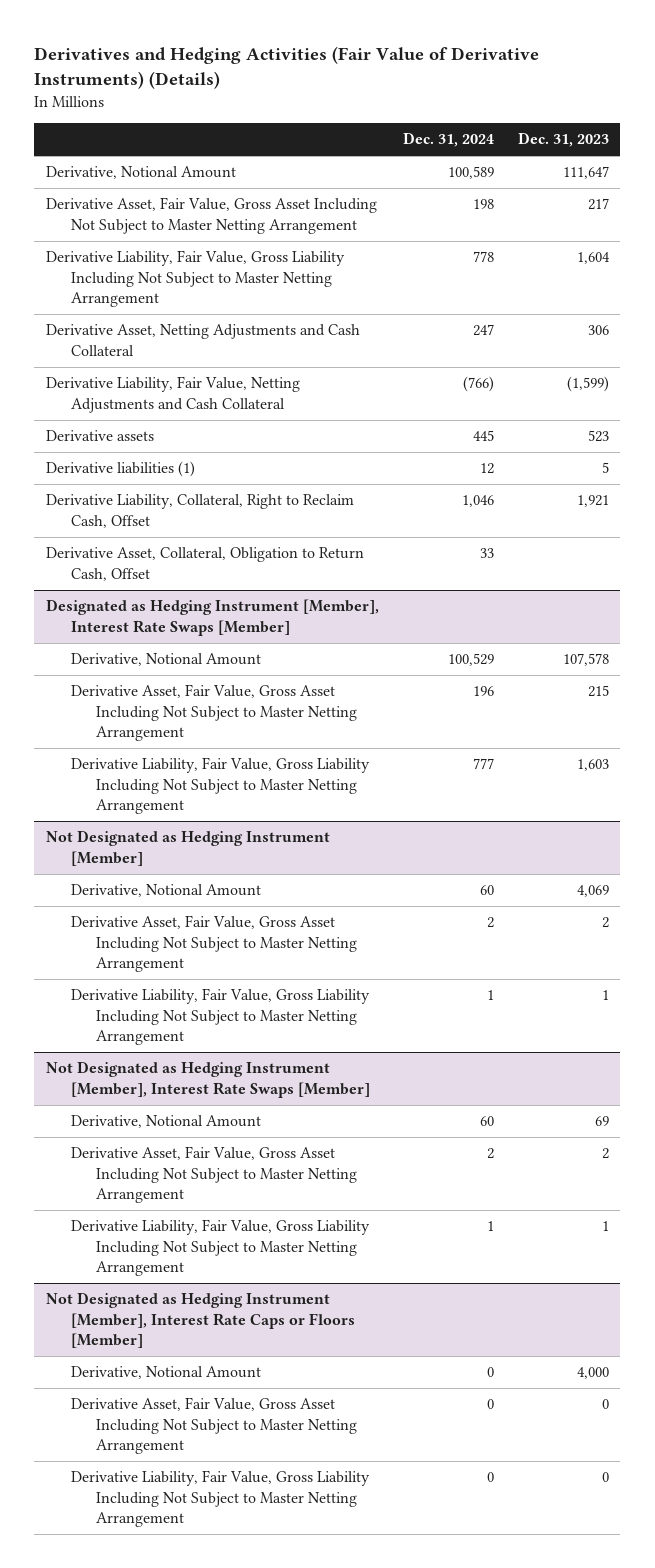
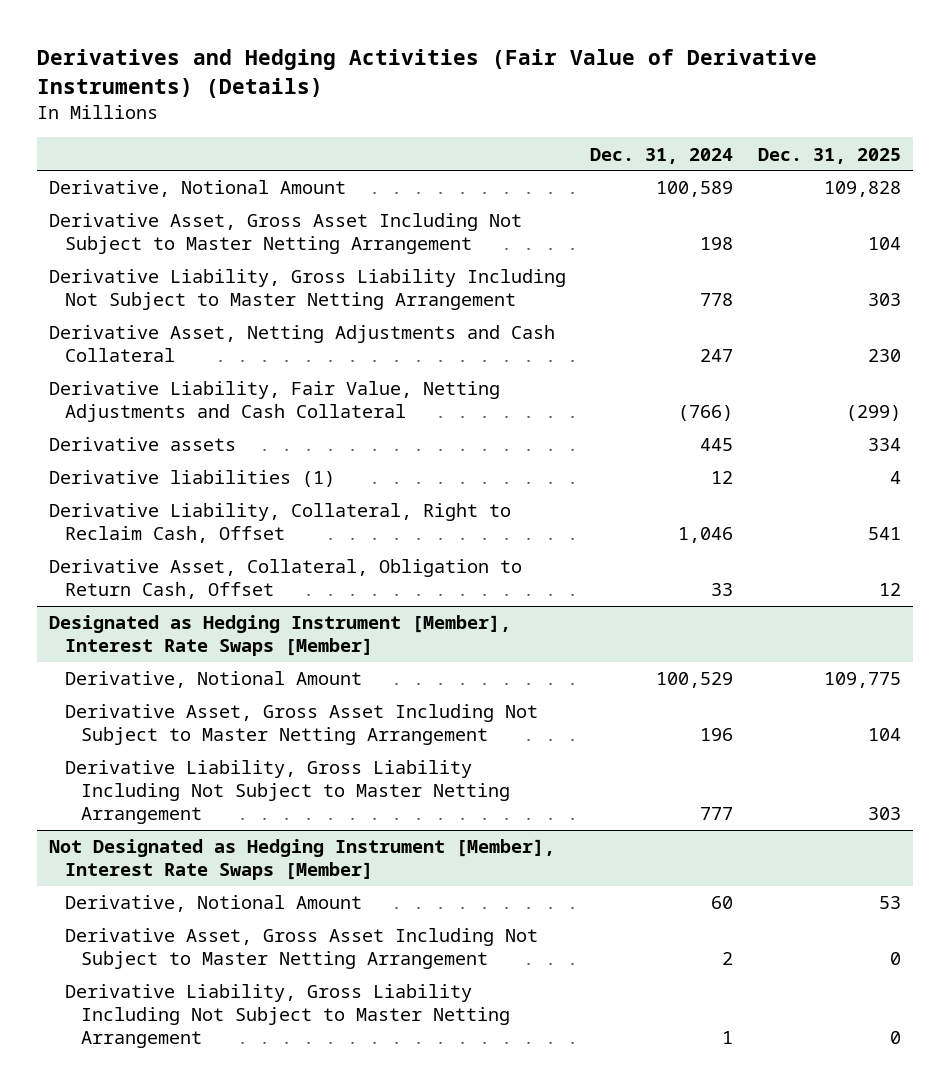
[517,132,609,148] Dec. 31, 2023 -> none
none -> [757,147,901,164] Dec. 31, 2025
[46,197,378,234] Derivative Asset, Fair Value, Gross Asset Including Not Subject to Master Netting Arrangement -> [49,213,523,255] Derivative Asset, Gross Asset Including Not Subject to Master Netting Arrangement
[46,250,346,308] Derivative Liability, Fair Value, Gross Liability Including Not Subject to Master Netting Arrangement -> [49,269,567,311] Derivative Liability, Gross Liability Including Not Subject to Master Netting Arrangement
[46,830,331,866] Not Designated as Hedging Instrument [Member] -> none
[71,884,262,898] Derivative, Notional Amount -> none
[71,915,358,973] Derivative Asset, Fair Value, Gross Asset Including Not Subject to Master Netting Arrangement -> none
[71,988,371,1046] Derivative Liability, Fair Value, Gross Liability Including Not Subject to Master Netting Arrangement -> none
[71,684,358,742] Derivative Asset, Fair Value, Gross Asset Including Not Subject to Master Netting Arrangement -> [65,704,539,746] Derivative Asset, Gross Asset Including Not Subject to Master Netting Arrangement
[71,757,371,815] Derivative Liability, Fair Value, Gross Liability Including Not Subject to Master Netting Arrangement -> [65,760,511,825] Derivative Liability, Gross Liability Including Not Subject to Master Netting Arrangement
[46,1292,356,1349] Not Designated as Hedging Instrument [Member], Interest Rate Caps or Floors [Member] -> none
[71,1366,262,1380] Derivative, Notional Amount -> none
[71,1397,358,1455] Derivative Asset, Fair Value, Gross Asset Including Not Subject to Master Netting Arrangement -> none
[71,1470,371,1528] Derivative Liability, Fair Value, Gross Liability Including Not Subject to Master Netting Arrangement -> none
[71,1146,358,1204] Derivative Asset, Fair Value, Gross Asset Including Not Subject to Master Netting Arrangement -> [65,928,539,970] Derivative Asset, Gross Asset Including Not Subject to Master Netting Arrangement
[71,1219,371,1277] Derivative Liability, Fair Value, Gross Liability Including Not Subject to Master Netting Arrangement -> [65,984,511,1049] Derivative Liability, Gross Liability Including Not Subject to Master Netting Arrangement

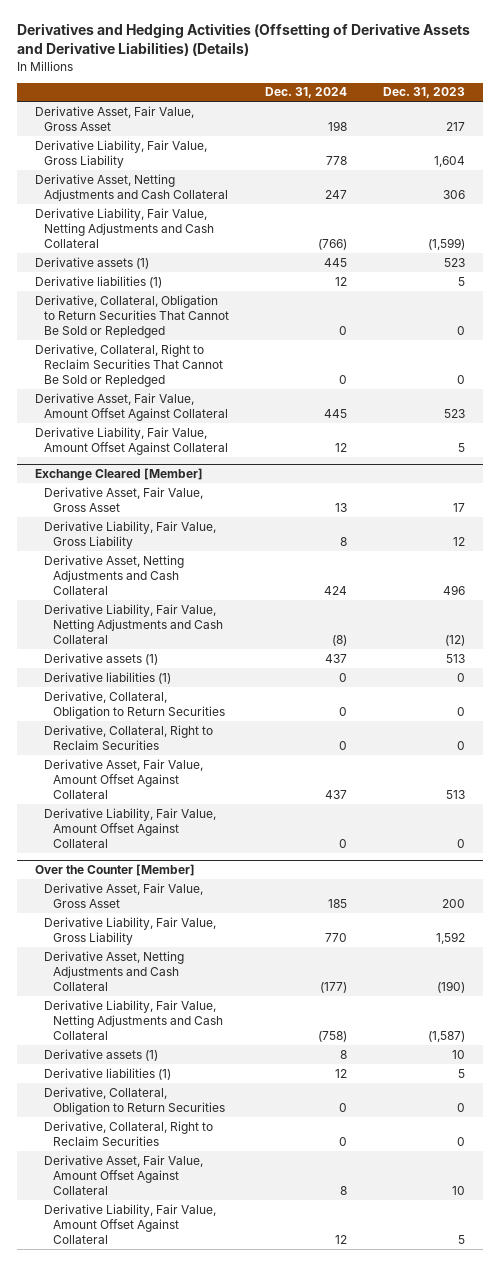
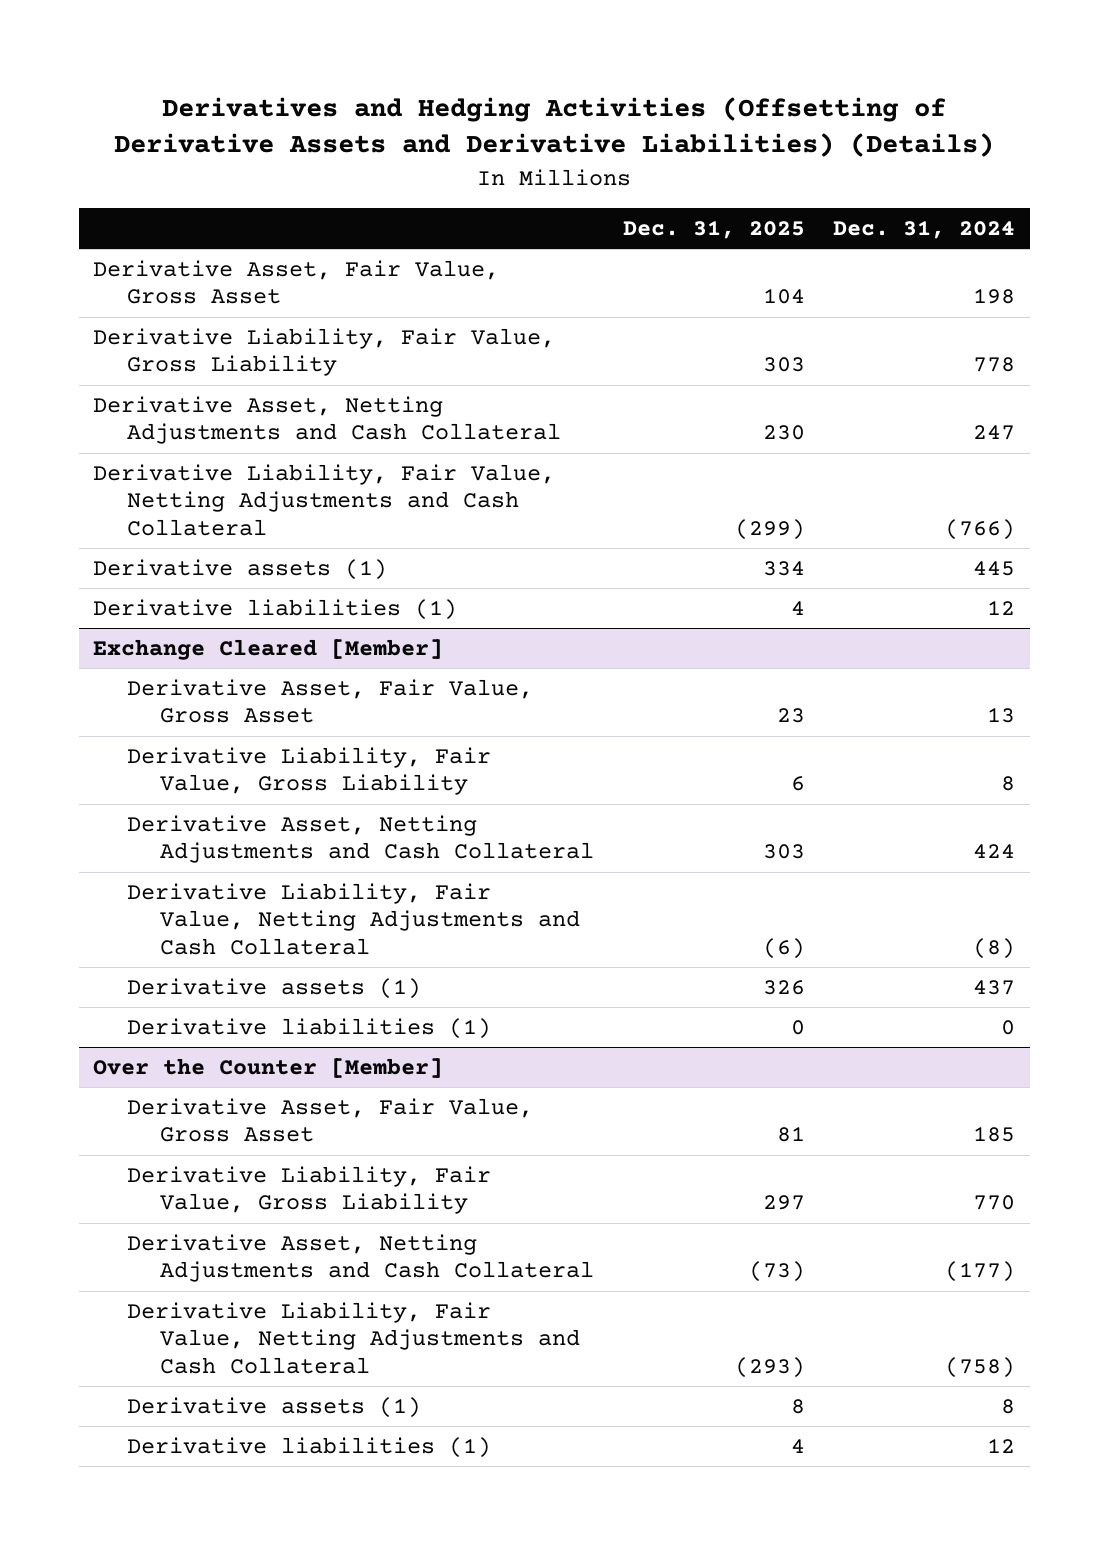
[382,87,465,99] Dec. 31, 2023 -> none
none -> [622,220,805,240] Dec. 31, 2025
[34,294,230,339] Derivative, Collateral, Obligation to Return Securities That Cannot Be Sold or Repledged -> none
[34,343,224,388] Derivative, Collateral, Right to Reclaim Securities That Cannot Be Sold or Repledged -> none
[34,392,229,421] Derivative Asset, Fair Value, Amount Offset Against Collateral -> none
[34,426,229,455] Derivative Liability, Fair Value, Amount Offset Against Collateral -> none
[44,690,226,719] Derivative, Collateral, Obligation to Return Securities -> none
[44,724,214,750] Derivative, Collateral, Right to Reclaim Securities -> none
[44,758,204,800] Derivative Asset, Fair Value, Amount Offset Against Collateral -> none
[44,807,217,849] Derivative Liability, Fair Value, Amount Offset Against Collateral -> none
[44,1086,226,1115] Derivative, Collateral, Obligation to Return Securities -> none
[44,1120,214,1146] Derivative, Collateral, Right to Reclaim Securities -> none
[44,1154,204,1196] Derivative Asset, Fair Value, Amount Offset Against Collateral -> none
[44,1203,217,1245] Derivative Liability, Fair Value, Amount Offset Against Collateral -> none

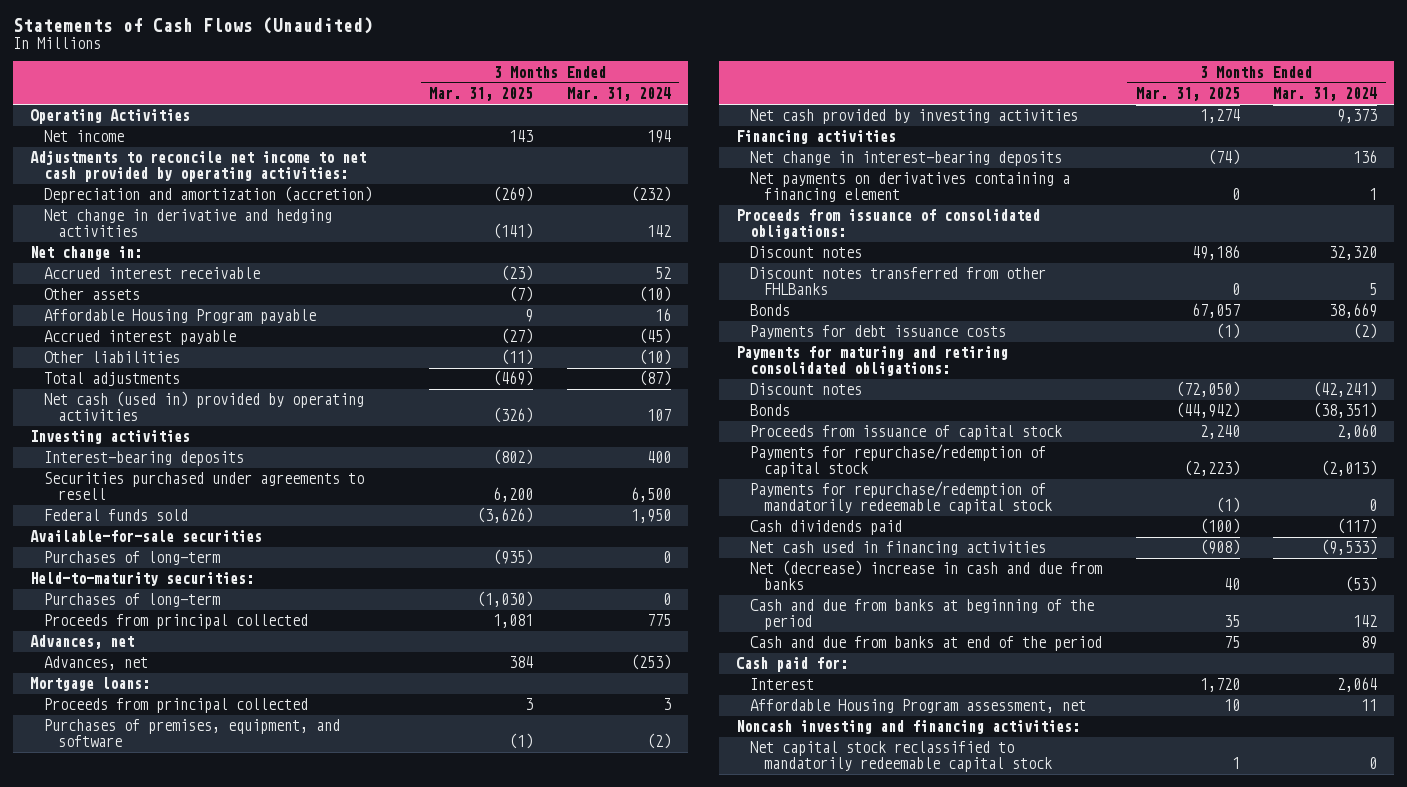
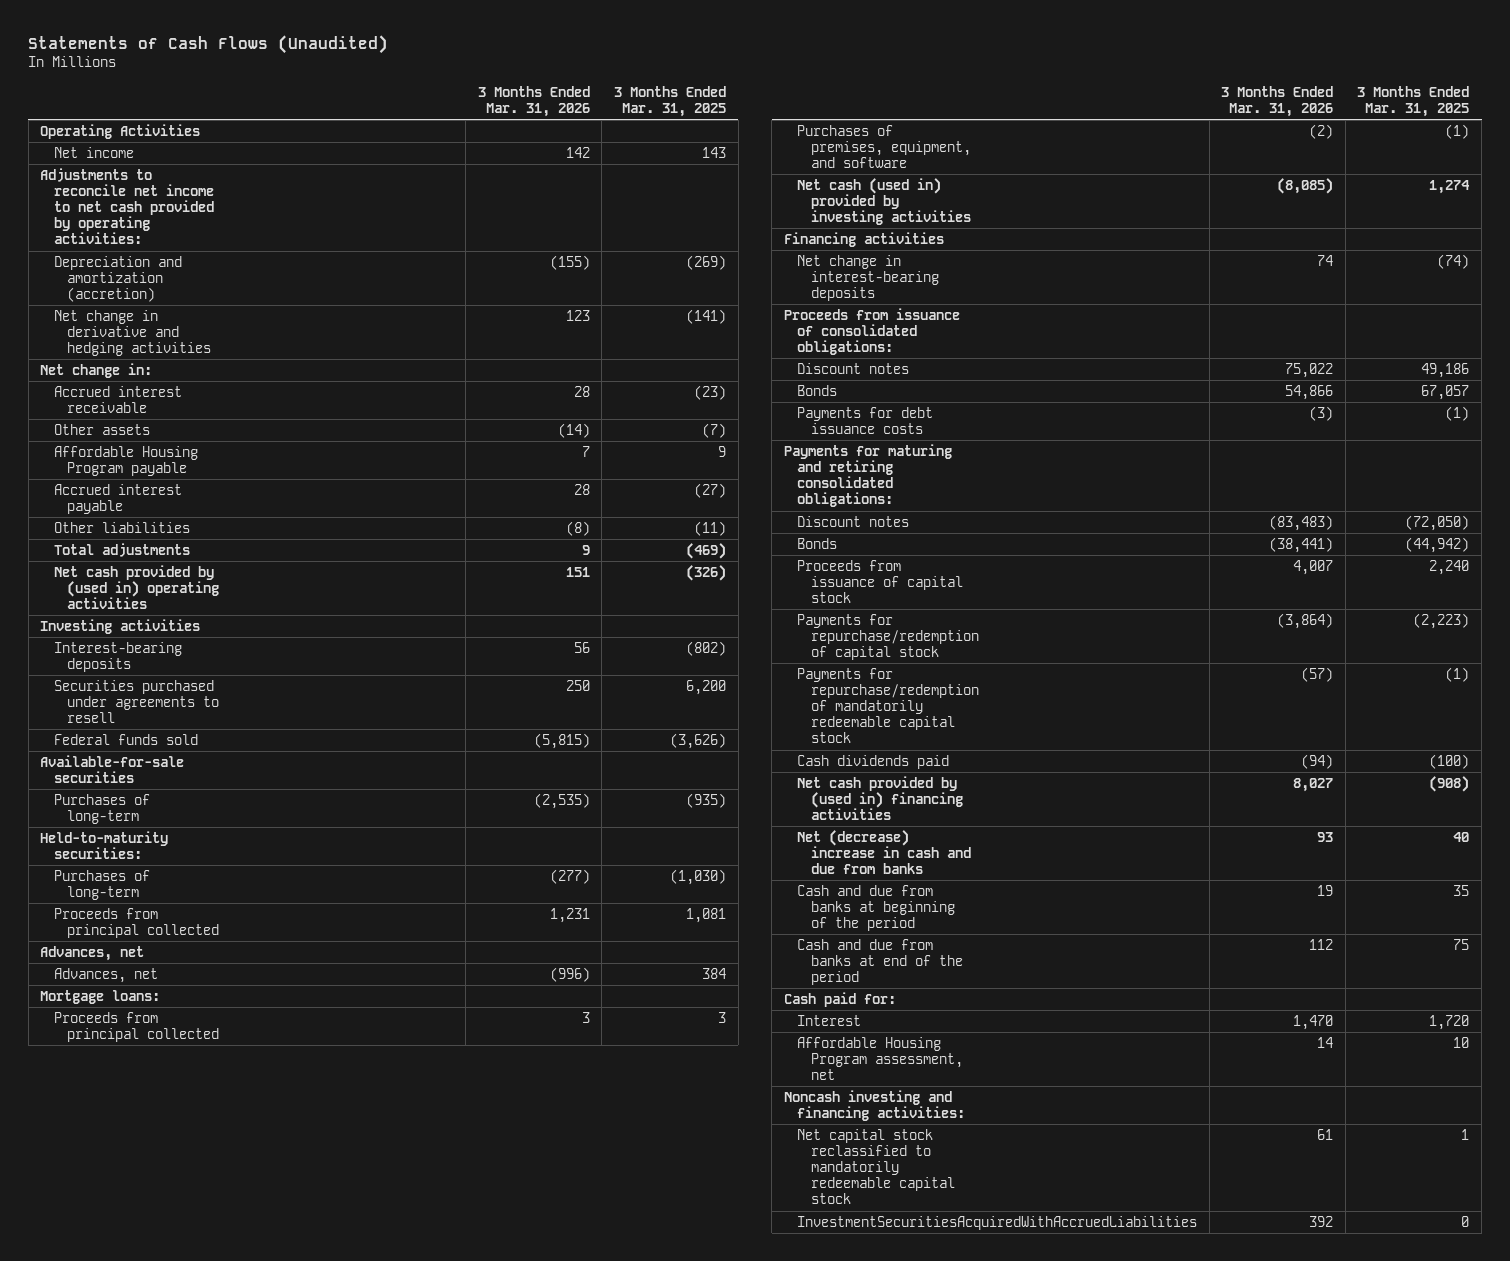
[567,87,672,102] Mar. 31, 2024 -> none
none -> [477,85,590,117] 3 Months Ended Mar. 31, 2026
[43,391,364,421] Net cash (used in) provided by operating activities -> [53,564,220,609] Net cash provided by (used in) operating activities
[750,109,1079,125] Net cash provided by investing activities -> [797,177,971,225] Net cash (used in) provided by investing activities
[750,172,1071,202] Net payments on derivatives containing a financing element -> none
[750,267,1047,295] Discount notes transferred from other FHLBanks -> none
[750,541,1047,556] Net cash used in financing activities -> [797,775,963,820] Net cash provided by (used in) financing activities
none -> [797,1215,1198,1230] InvestmentSecuritiesAcquiredWithAccruedLiabilities

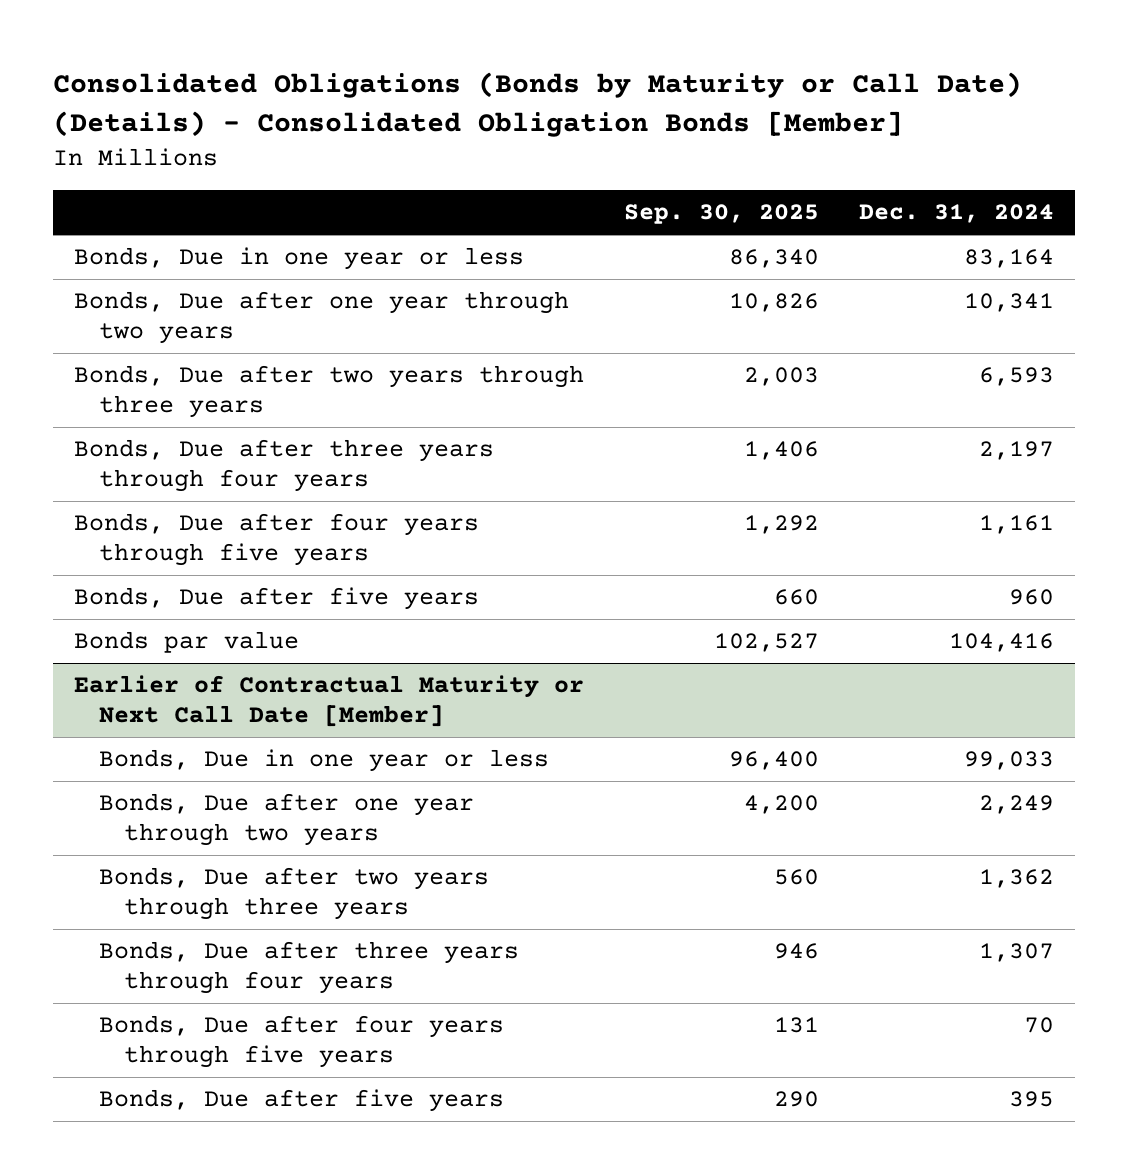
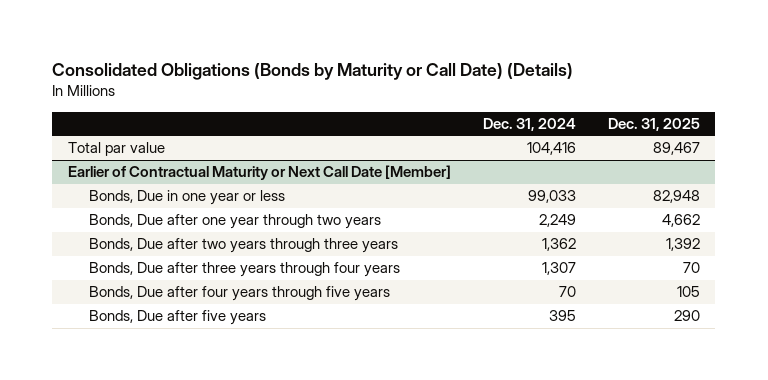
[53,72,1023,137] Consolidated Obligations (Bonds by Maturity or Call Date) (Details) - Consolidated Obligation Bonds [Member] -> [52,62,574,80] Consolidated Obligations (Bonds by Maturity or Call Date) (Details)
[623,204,819,225] Sep. 30, 2025 -> none
none -> [607,117,700,131] Dec. 31, 2025
[73,247,524,271] Bonds, Due in one year or less -> none
[73,291,569,344] Bonds, Due after one year through two years -> none
[73,365,584,418] Bonds, Due after two years through three years -> none
[73,439,494,492] Bonds, Due after three years through four years -> none
[73,513,479,566] Bonds, Due after four years through five years -> none
[73,587,479,611] Bonds, Due after five years -> none
[73,631,299,654] Bonds par value -> [68,142,166,157] Total par value

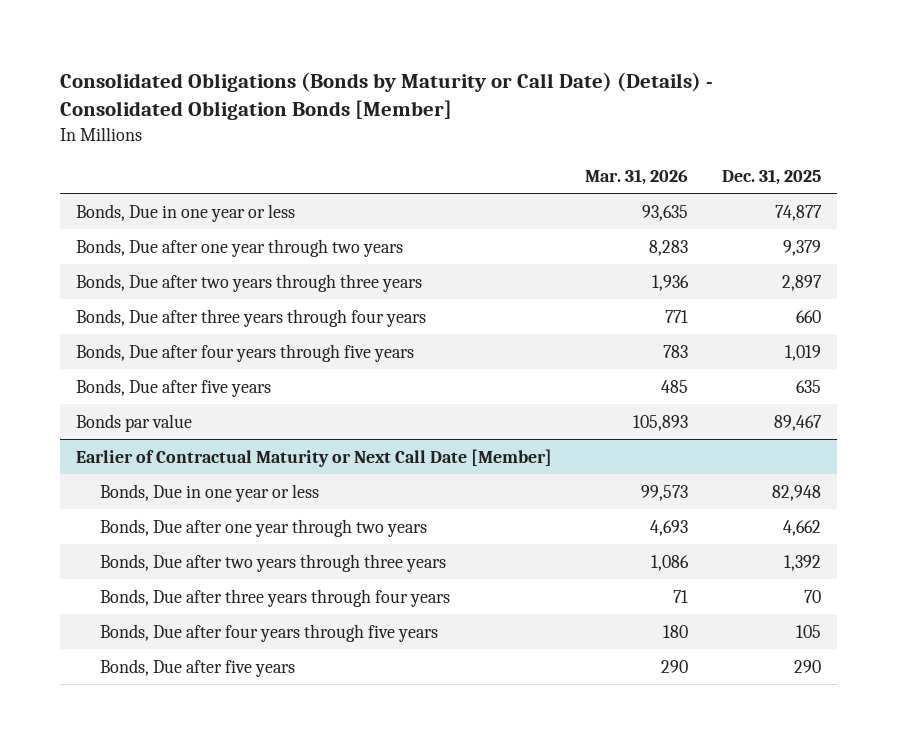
[52,62,574,80] Consolidated Obligations (Bonds by Maturity or Call Date) (Details) -> [59,71,713,121] Consolidated Obligations (Bonds by Maturity or Call Date) (Details) - Consolidated Obligation Bonds [Member]
[482,117,576,131] Dec. 31, 2024 -> none
none -> [585,169,689,186] Mar. 31, 2026
none -> [76,203,296,222] Bonds, Due in one year or less
none -> [76,238,404,257] Bonds, Due after one year through two years
none -> [76,273,423,292] Bonds, Due after two years through three years
none -> [76,308,427,327] Bonds, Due after three years through four years
none -> [76,343,415,362] Bonds, Due after four years through five years
none -> [76,378,272,397] Bonds, Due after five years
[68,142,166,157] Total par value -> [76,413,193,432] Bonds par value

